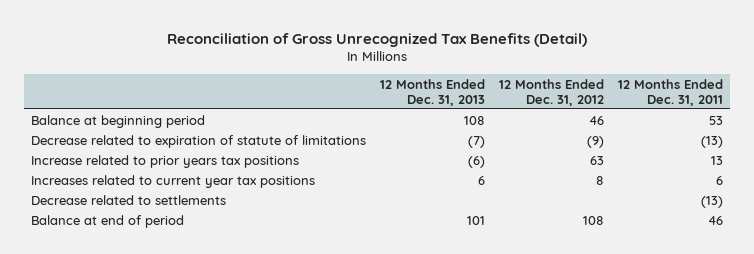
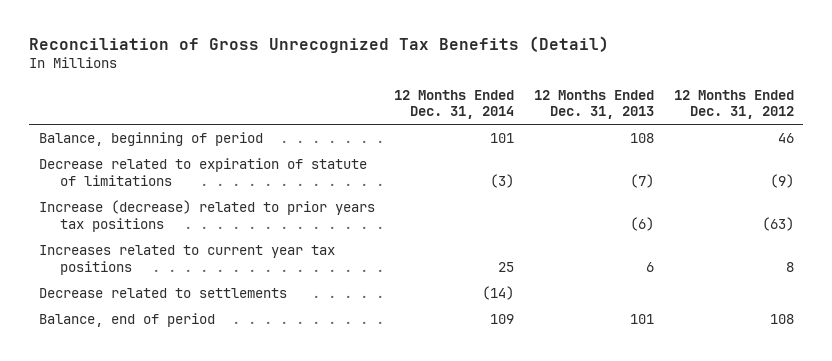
[618,78,724,106] 12 Months Ended Dec. 31, 2011 -> none
none -> [394,89,515,120] 12 Months Ended Dec. 31, 2014
[31,114,206,128] Balance at beginning period -> [38,131,263,146] Balance, beginning of period
[31,154,300,168] Increase related to prior years tax positions -> [38,199,375,232] Increase (decrease) related to prior years tax positions
[590,155,605,165] 63 -> [761,216,794,231] (63)
[31,214,185,228] Balance at end of period -> [38,312,215,327] Balance, end of period

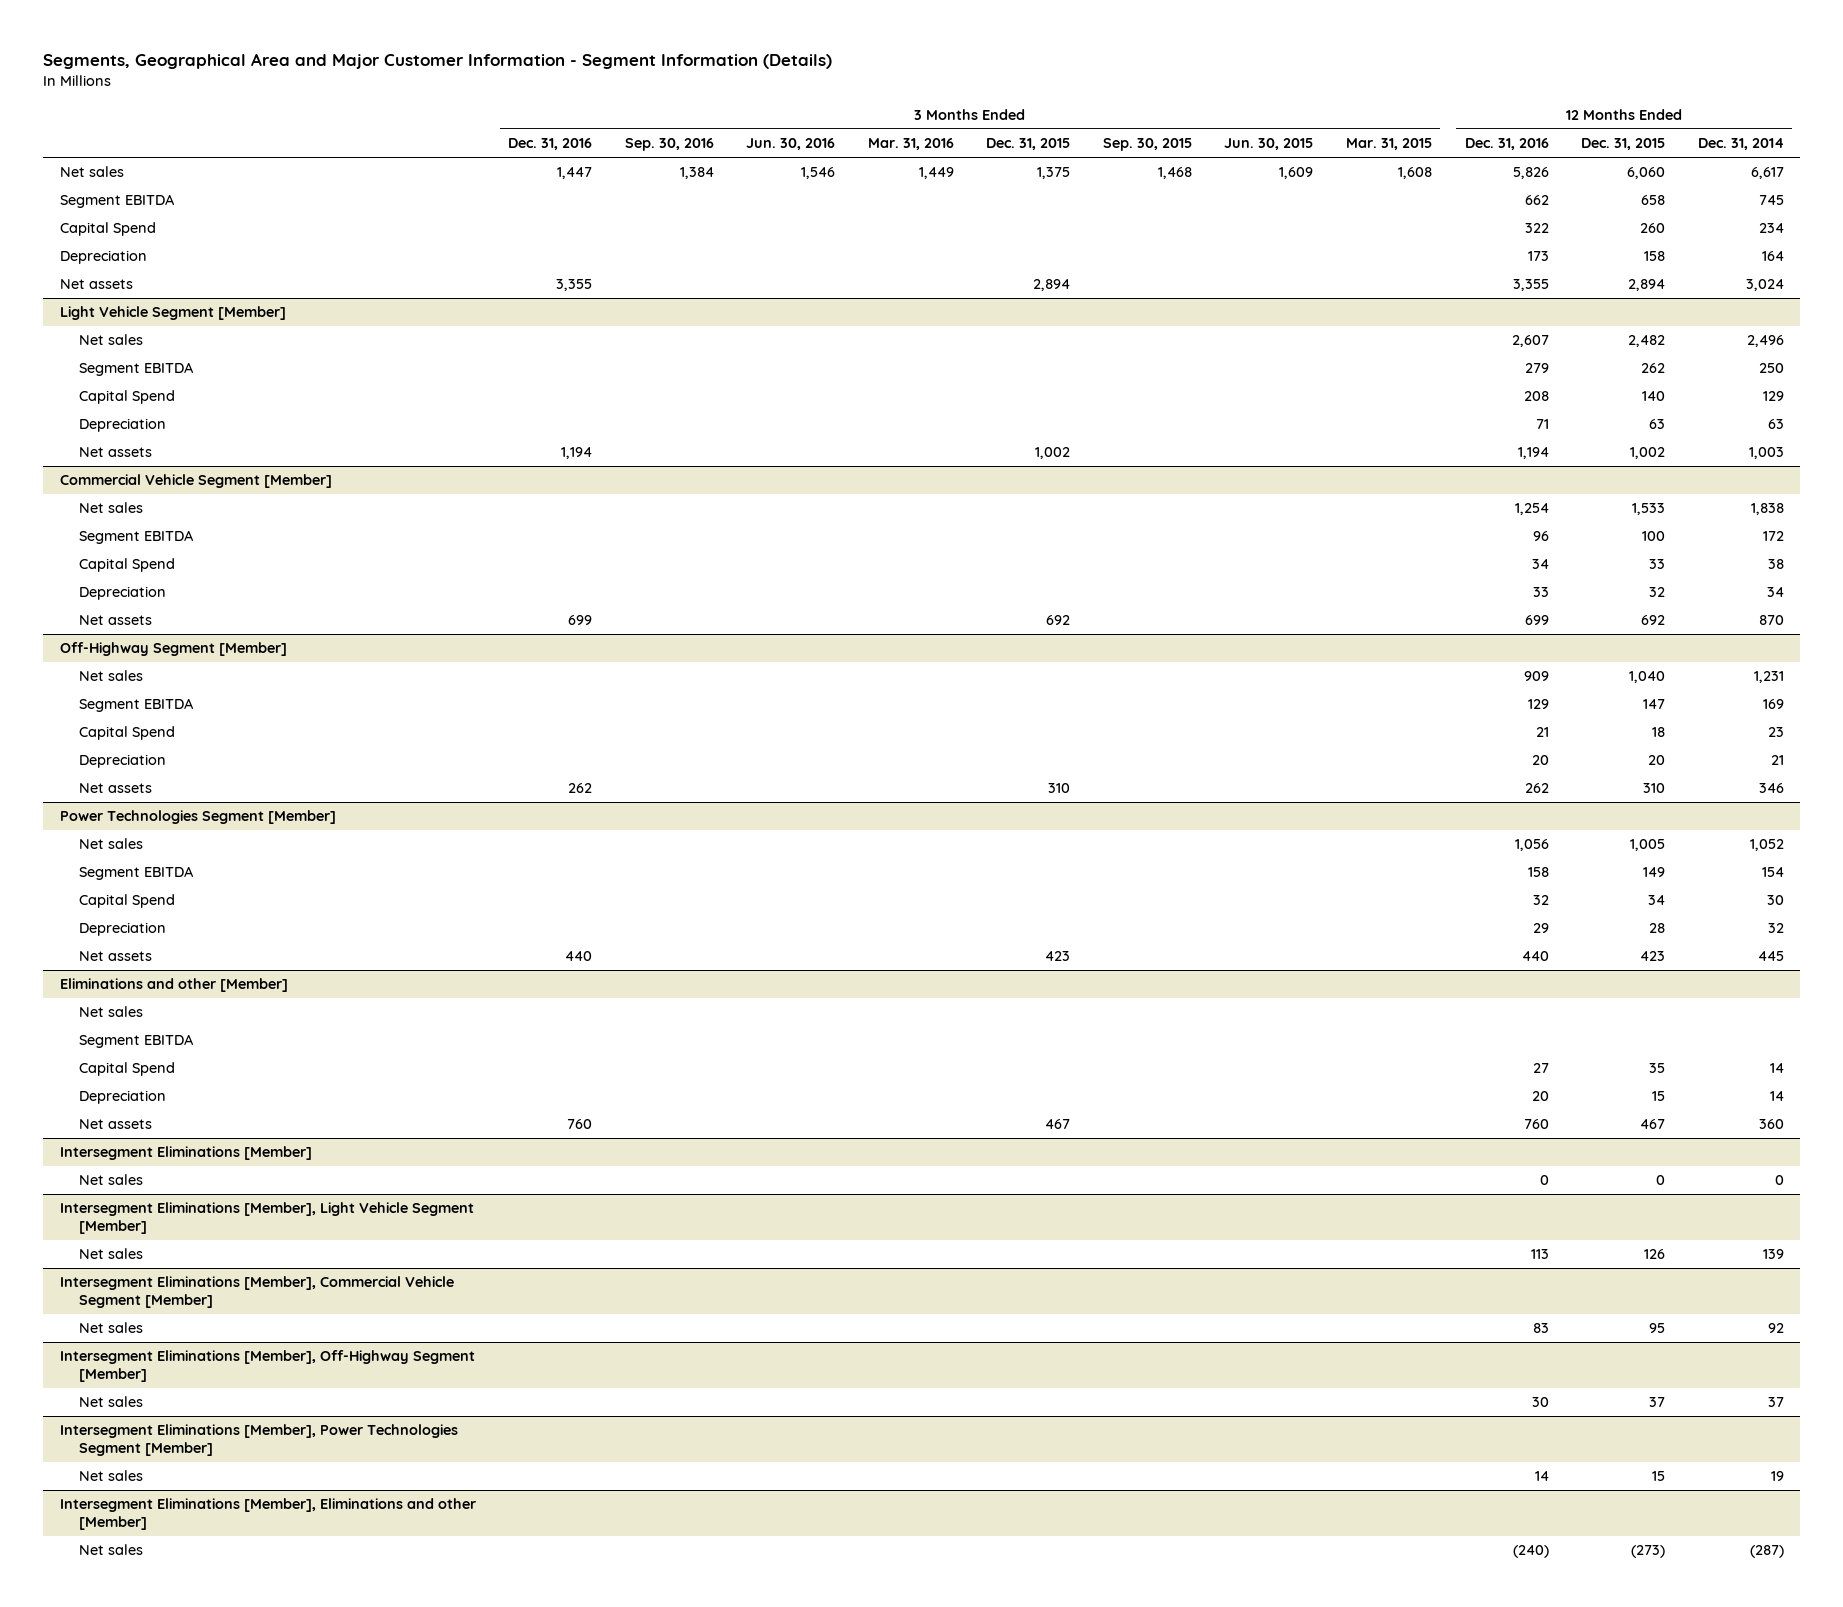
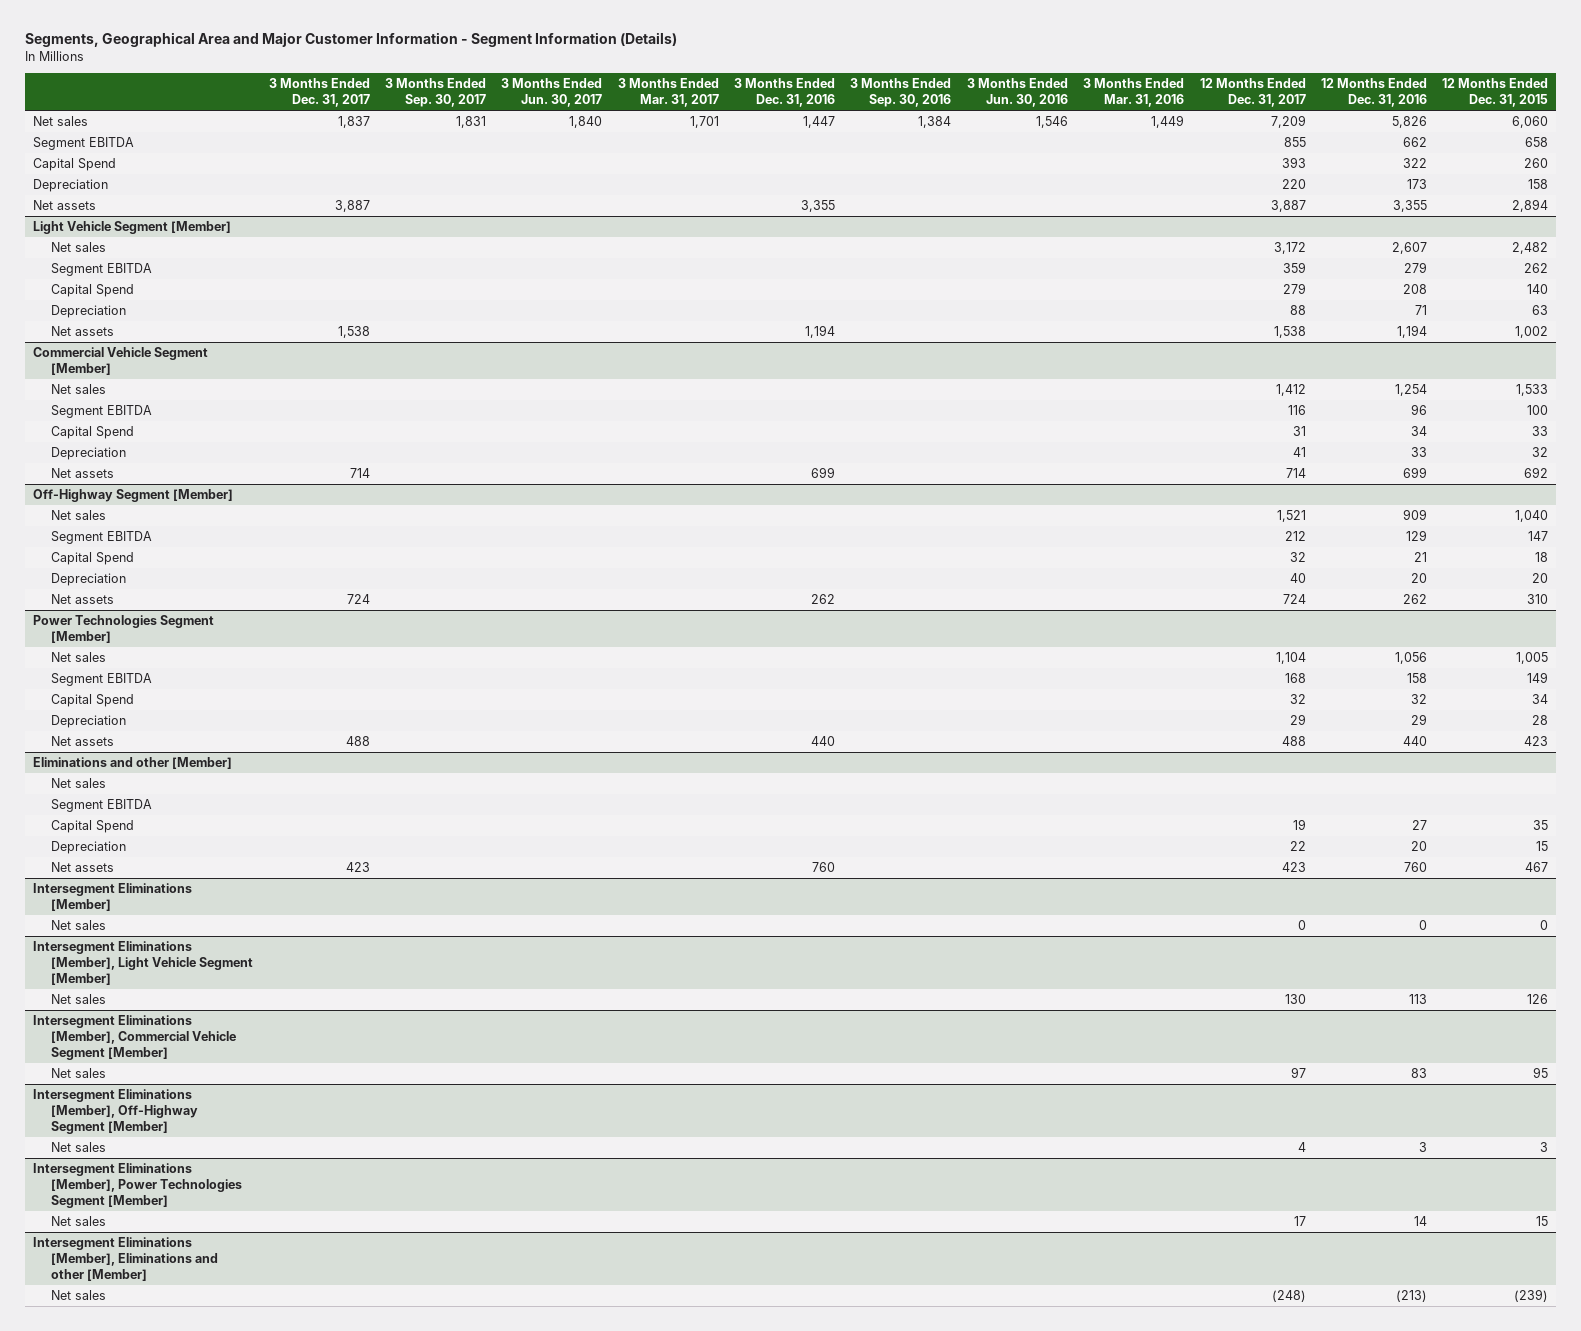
[986,138,1071,151] Dec. 31, 2015 -> none
[1102,138,1192,152] Sep. 30, 2015 -> none
[1224,138,1314,151] Jun. 30, 2015 -> none
[1346,138,1433,151] Mar. 31, 2015 -> none
[1697,138,1784,151] Dec. 31, 2014 -> none
none -> [268,78,370,107] 3 Months Ended Dec. 31, 2017
none -> [384,78,486,107] 3 Months Ended Sep. 30, 2017
none -> [501,78,603,107] 3 Months Ended Jun. 30, 2017
none -> [617,78,719,107] 3 Months Ended Mar. 31, 2017
none -> [1199,78,1306,107] 12 Months Ended Dec. 31, 2017
[1531,1397,1549,1408] 30 -> [1418,1142,1427,1153] 3
[1649,1397,1666,1408] 37 -> [1540,1142,1549,1153] 3
[1512,1545,1549,1559] (240) -> [1395,1290,1427,1303] (213)
[1631,1545,1666,1559] (273) -> [1514,1289,1549,1303] (239)

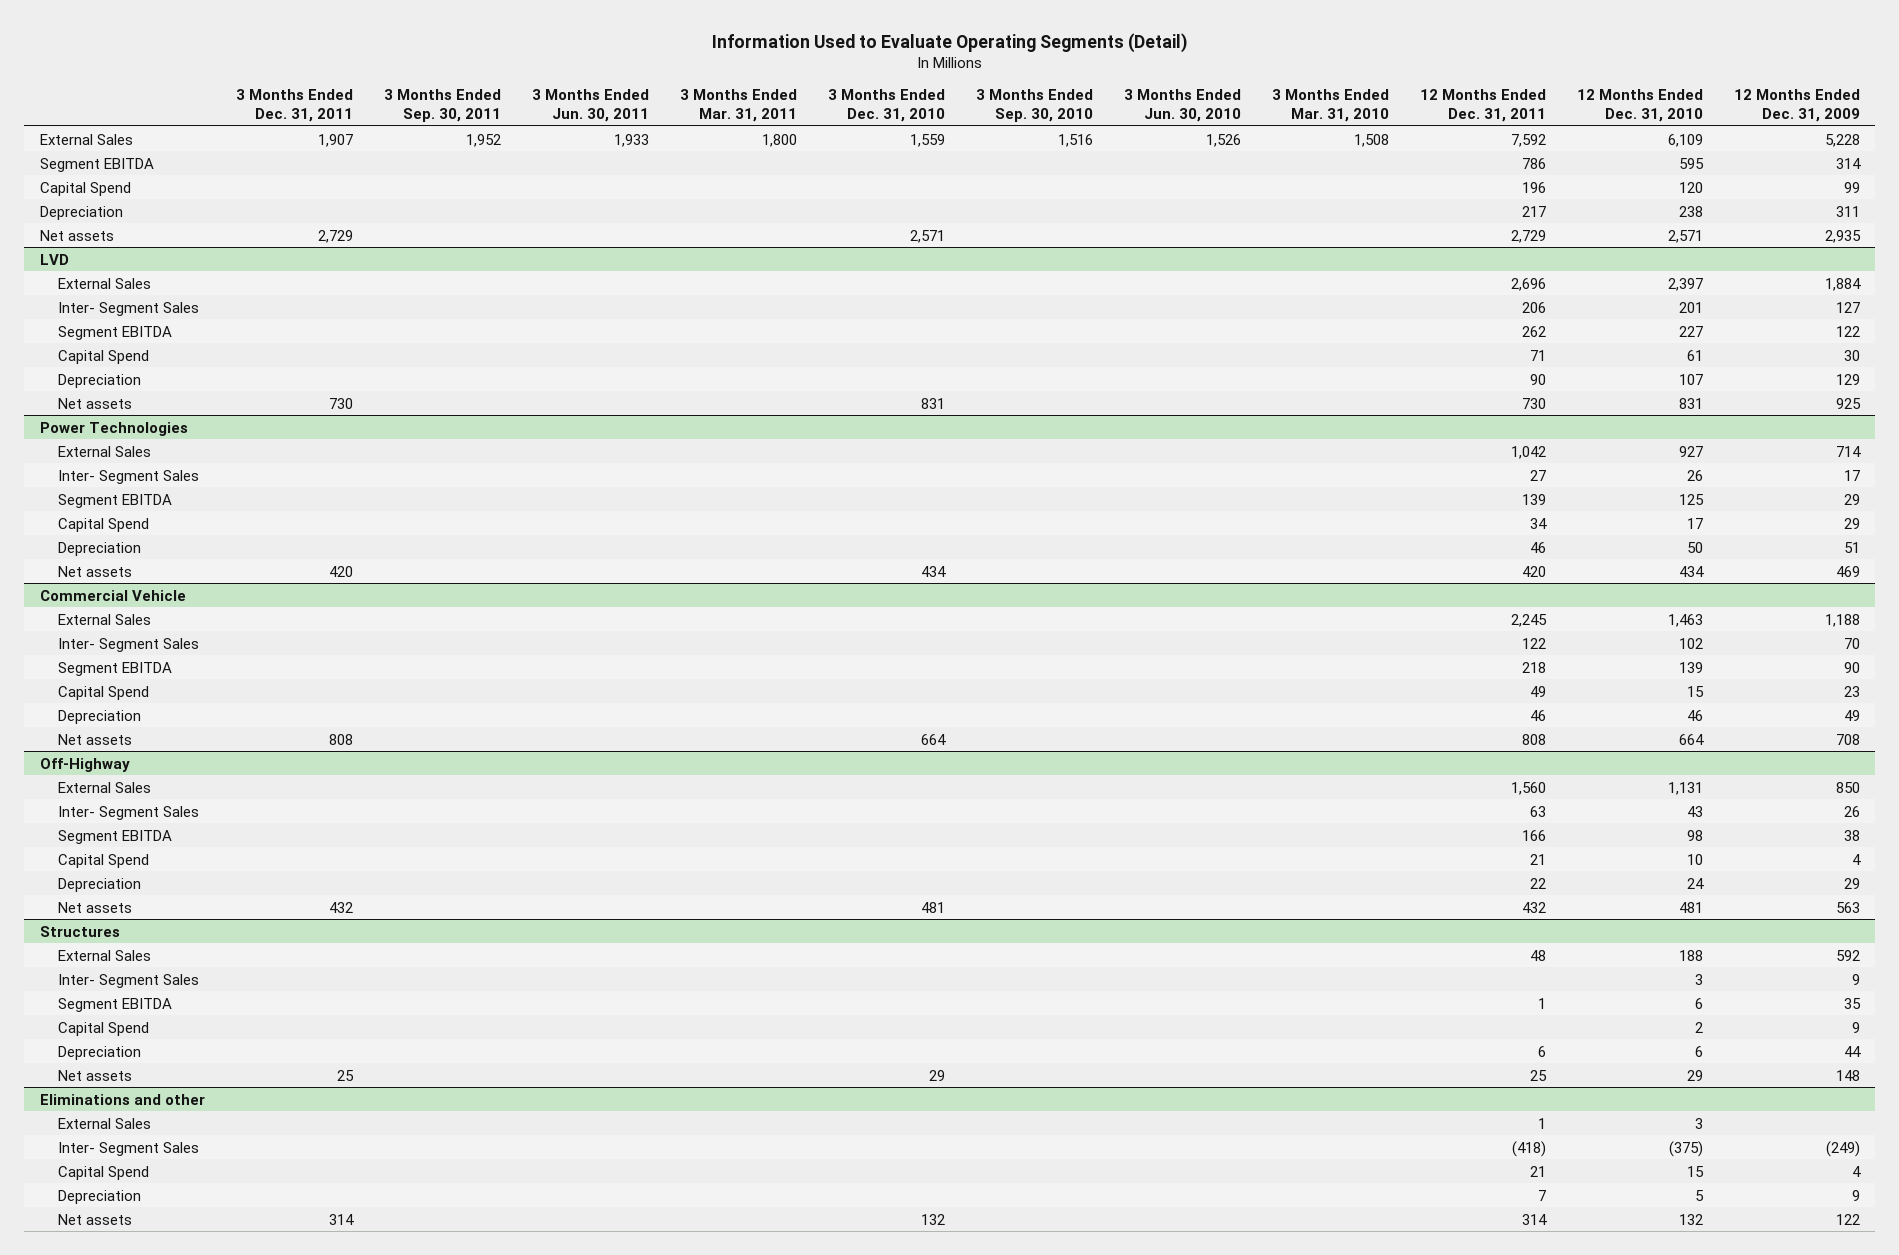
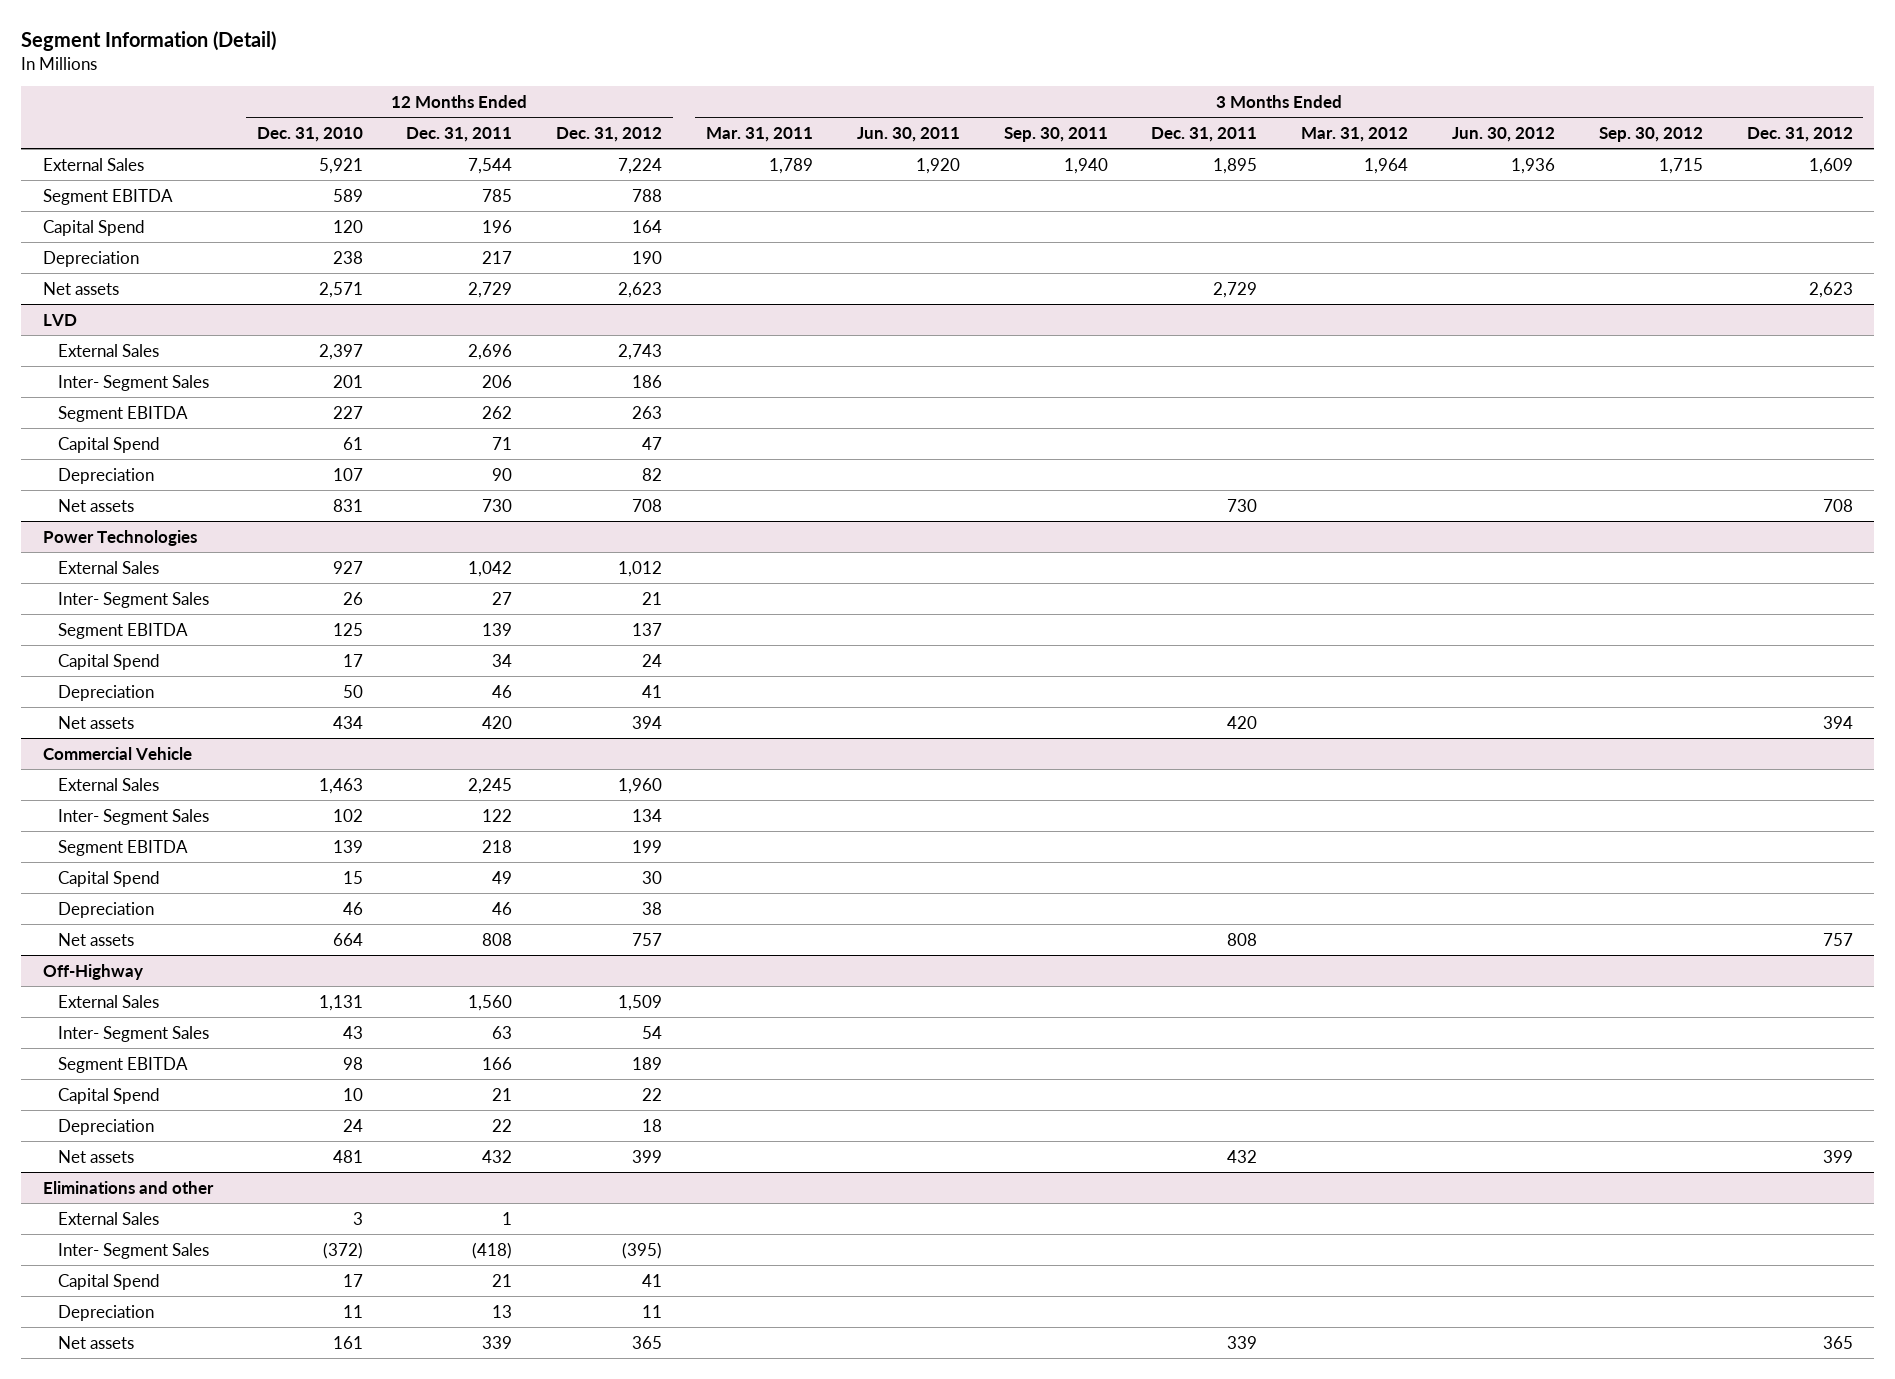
[711,32,1187,53] Information Used to Evaluate Operating Segments (Detail) -> [20,30,276,51] Segment Information (Detail)
[827,89,945,122] 3 Months Ended Dec. 31, 2010 -> none
[975,89,1093,122] 3 Months Ended Sep. 30, 2010 -> none
[1123,89,1241,122] 3 Months Ended Jun. 30, 2010 -> none
[1271,89,1389,122] 3 Months Ended Mar. 31, 2010 -> none
[1733,89,1860,122] 12 Months Ended Dec. 31, 2009 -> none
none -> [556,126,663,142] Dec. 31, 2012
none -> [1301,126,1409,142] Mar. 31, 2012
none -> [1451,126,1555,142] Jun. 30, 2012
none -> [1598,126,1703,142] Sep. 30, 2012
none -> [1746,126,1853,142] Dec. 31, 2012
[317,133,353,147] 1,907 -> [1213,157,1258,174] 1,895
[465,133,501,147] 1,952 -> [1063,157,1108,174] 1,940
[613,133,649,147] 1,933 -> [915,157,960,174] 1,920
[761,133,797,147] 1,800 -> [768,157,813,174] 1,789
[1510,133,1546,147] 7,592 -> [468,157,513,174] 7,544
[1667,133,1703,147] 6,109 -> [318,157,363,174] 5,921
[1521,157,1546,169] 786 -> [482,188,513,202] 785
[1678,157,1704,169] 595 -> [332,188,363,202] 589
[39,925,120,937] Structures -> none
[57,949,151,961] External Sales -> none
[57,973,199,988] Inter- Segment Sales -> none
[57,997,172,1012] Segment EBITDA -> none
[57,1021,149,1036] Capital Spend -> none
[57,1045,141,1060] Depreciation -> none
[57,1069,132,1081] Net assets -> none
[1668,1140,1703,1157] (375) -> [322,1241,363,1259] (372)
[1686,1165,1704,1177] 15 -> [342,1273,363,1287] 17
[1537,1189,1546,1201] 7 -> [492,1304,513,1318] 13
[1694,1189,1704,1201] 5 -> [342,1304,363,1318] 11
[328,1213,354,1225] 314 -> [1227,1335,1258,1349] 339
[1521,1213,1547,1225] 314 -> [482,1335,513,1349] 339
[1678,1213,1703,1225] 132 -> [332,1335,363,1349] 161

